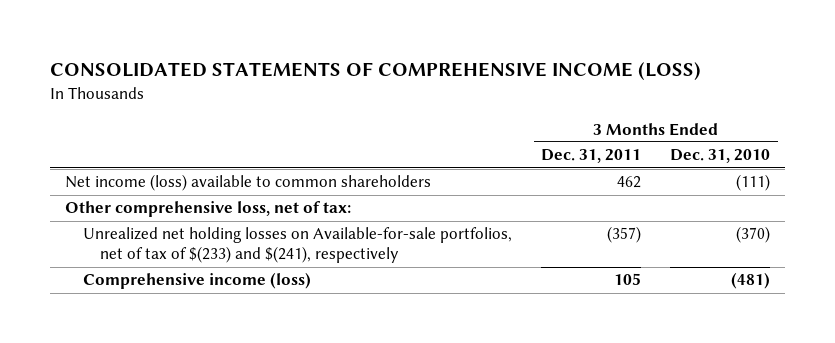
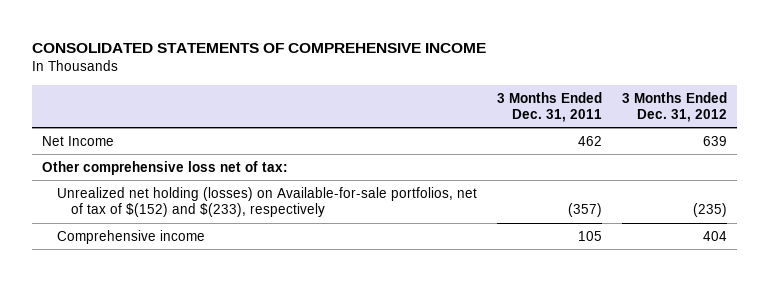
[50,62,702,81] CONSOLIDATED STATEMENTS OF COMPREHENSIVE INCOME (LOSS) -> [32,43,487,54] CONSOLIDATED STATEMENTS OF COMPREHENSIVE INCOME
[670,149,771,164] Dec. 31, 2010 -> none
none -> [621,91,727,123] 3 Months Ended Dec. 31, 2012
[64,174,431,192] Net income (loss) available to common shareholders -> [42,135,115,146] Net Income
[64,201,351,218] Other comprehensive loss, net of tax: -> [42,160,289,175] Other comprehensive loss net of tax:
[82,227,512,264] Unrealized net holding losses on Available-for-sale portfolios, net of tax of $(233) and $(241), respectively -> [56,186,477,218] Unrealized net holding (losses) on Available-for-sale portfolios, net of tax of $(152) and $(233), respectively
[82,272,311,290] Comprehensive income (loss) -> [56,229,205,244] Comprehensive income

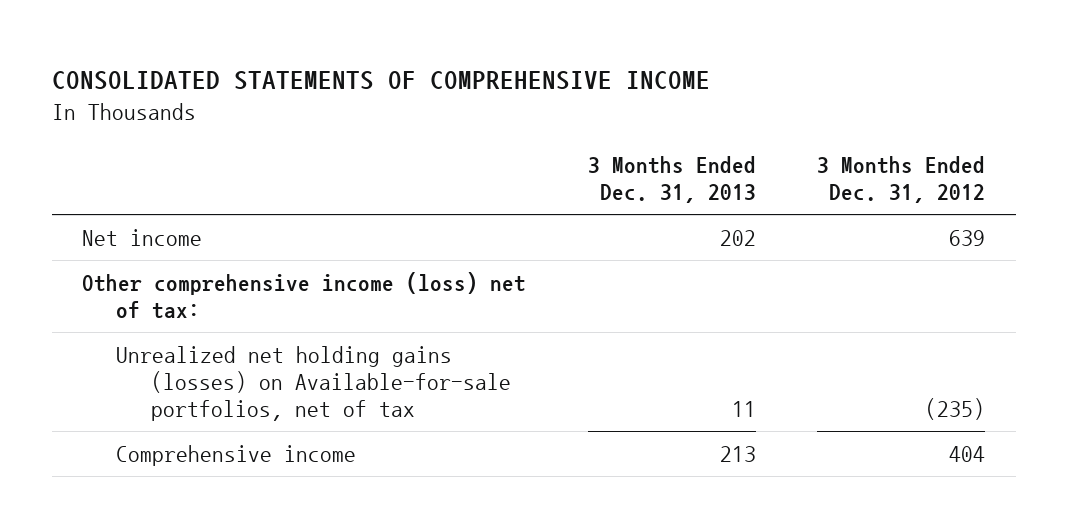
[496,91,602,123] 3 Months Ended Dec. 31, 2011 -> none
none -> [587,156,756,204] 3 Months Ended Dec. 31, 2013
[42,135,115,146] Net Income -> [82,228,203,246] Net income
[42,160,289,175] Other comprehensive loss net of tax: -> [82,271,527,320] Other comprehensive income (loss) net of tax:
[56,186,477,218] Unrealized net holding (losses) on Available-for-sale portfolios, net of tax of $(152) and $(233), respectively -> [116,345,511,422] Unrealized net holding gains (losses) on Available-for-sale portfolios, net of tax

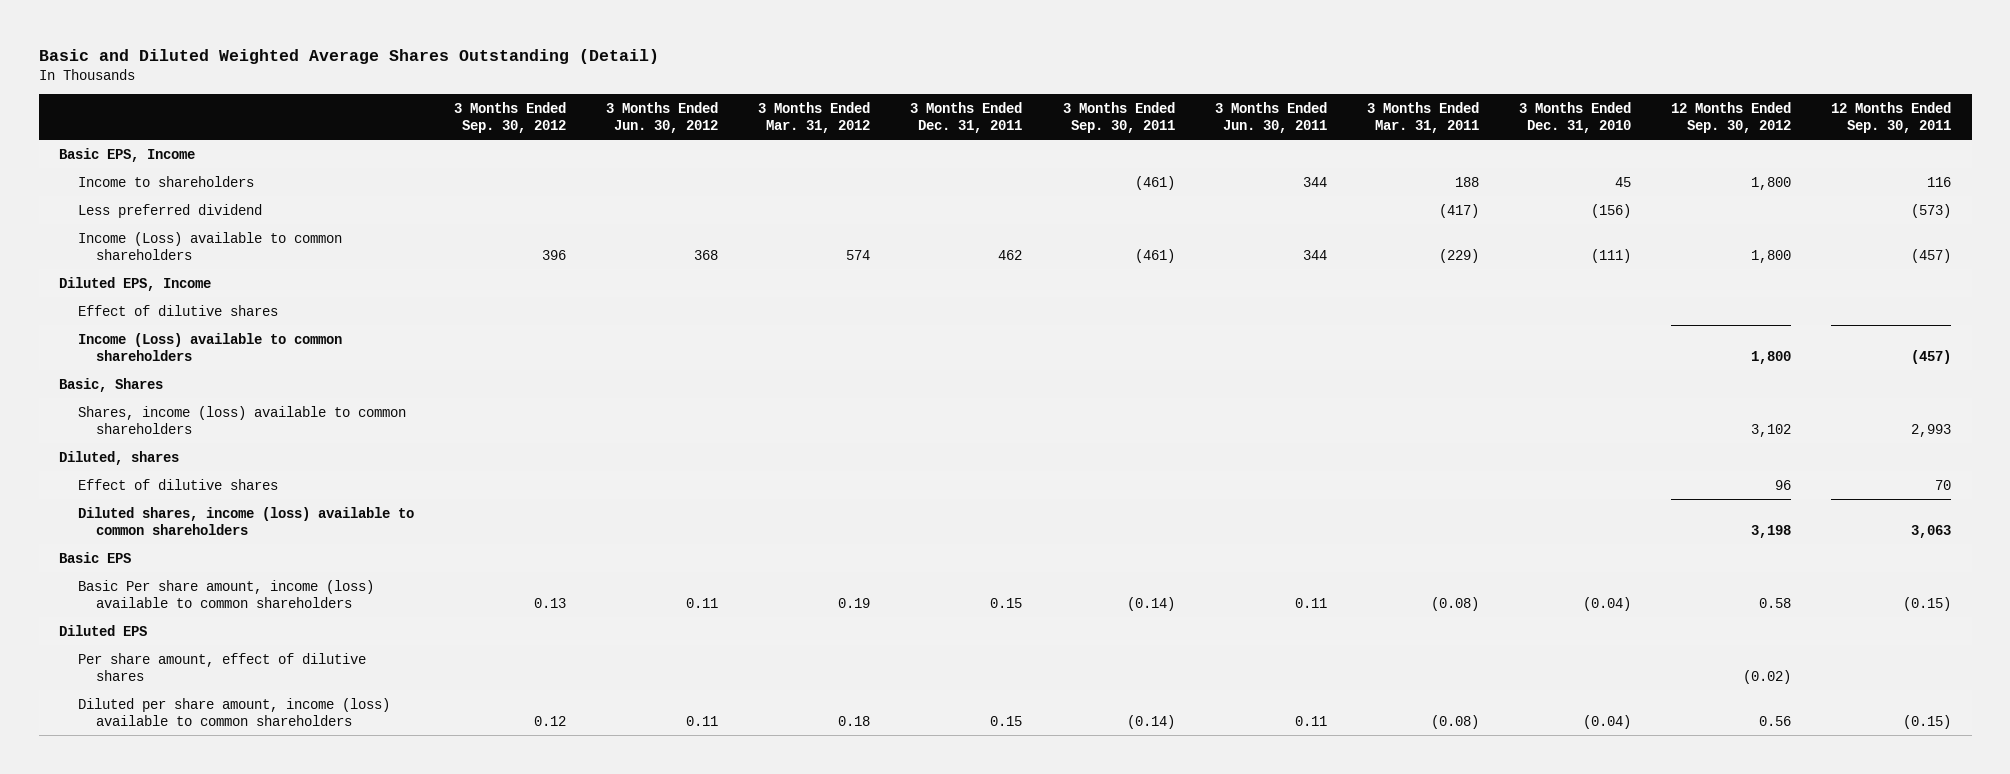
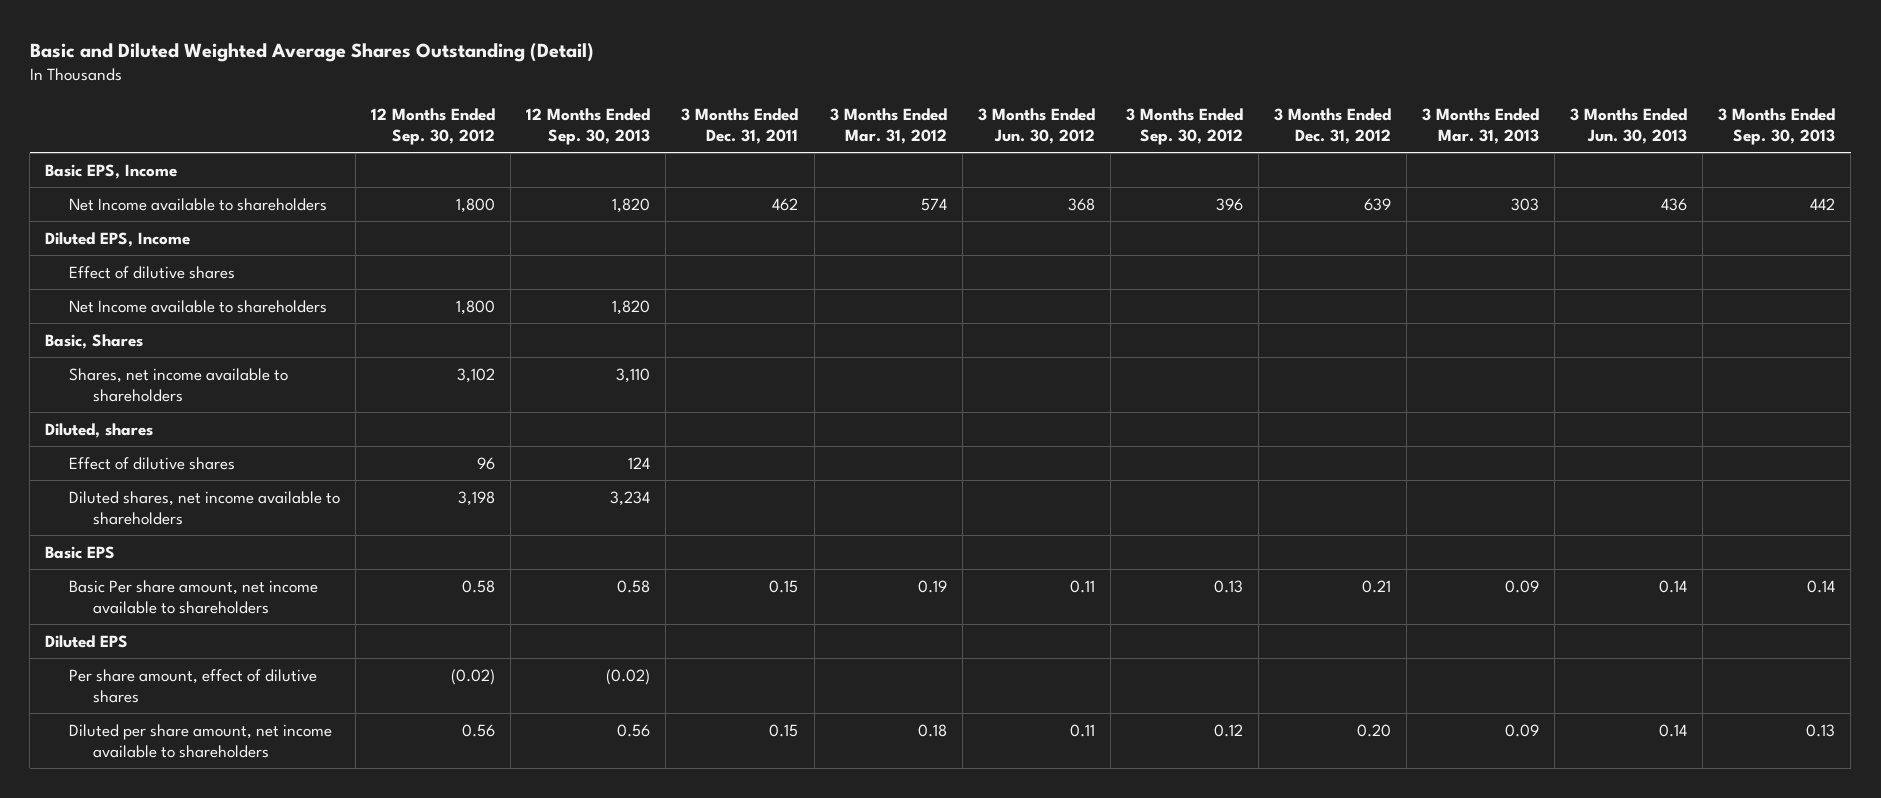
[1062,101,1175,134] 3 Months Ended Sep. 30, 2011 -> none
[1214,101,1327,134] 3 Months Ended Jun. 30, 2011 -> none
[1366,101,1479,134] 3 Months Ended Mar. 31, 2011 -> none
[1519,101,1632,134] 3 Months Ended Dec. 31, 2010 -> none
[1831,101,1952,134] 12 Months Ended Sep. 30, 2011 -> none
none -> [526,107,651,145] 12 Months Ended Sep. 30, 2013
none -> [1273,107,1391,144] 3 Months Ended Dec. 31, 2012
none -> [1422,107,1540,144] 3 Months Ended Mar. 31, 2013
none -> [1570,107,1688,144] 3 Months Ended Jun. 30, 2013
none -> [1718,107,1836,145] 3 Months Ended Sep. 30, 2013
[77,175,254,187] Income to shareholders -> none
[77,203,262,218] Less preferred dividend -> none
[77,231,342,260] Income (Loss) available to common shareholders -> [69,197,328,211] Net Income available to shareholders
[77,332,342,361] Income (Loss) available to common shareholders -> [69,299,328,313] Net Income available to shareholders
[77,405,406,434] Shares, income (loss) available to common shareholders -> [69,367,289,402] Shares, net income available to shareholders
[77,506,414,535] Diluted shares, income (loss) available to common shareholders -> [69,490,341,525] Diluted shares, net income available to shareholders
[77,579,374,608] Basic Per share amount, income (loss) available to common shareholders -> [69,579,319,614] Basic Per share amount, net income available to shareholders
[77,697,390,726] Diluted per share amount, income (loss) available to common shareholders -> [69,723,333,758] Diluted per share amount, net income available to shareholders

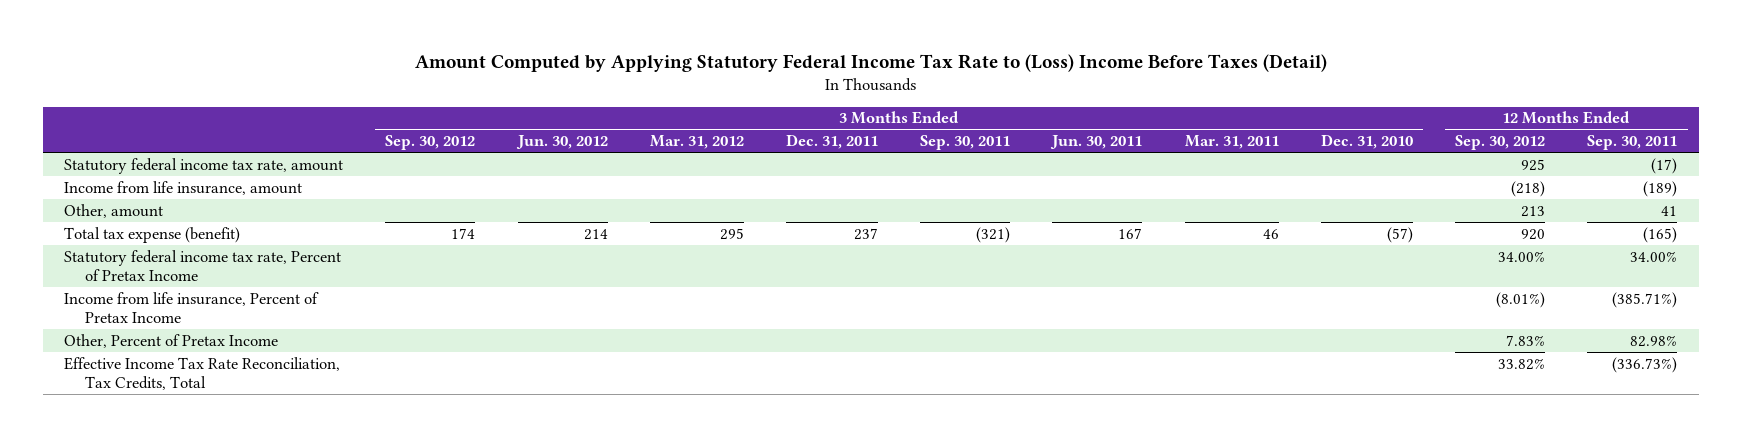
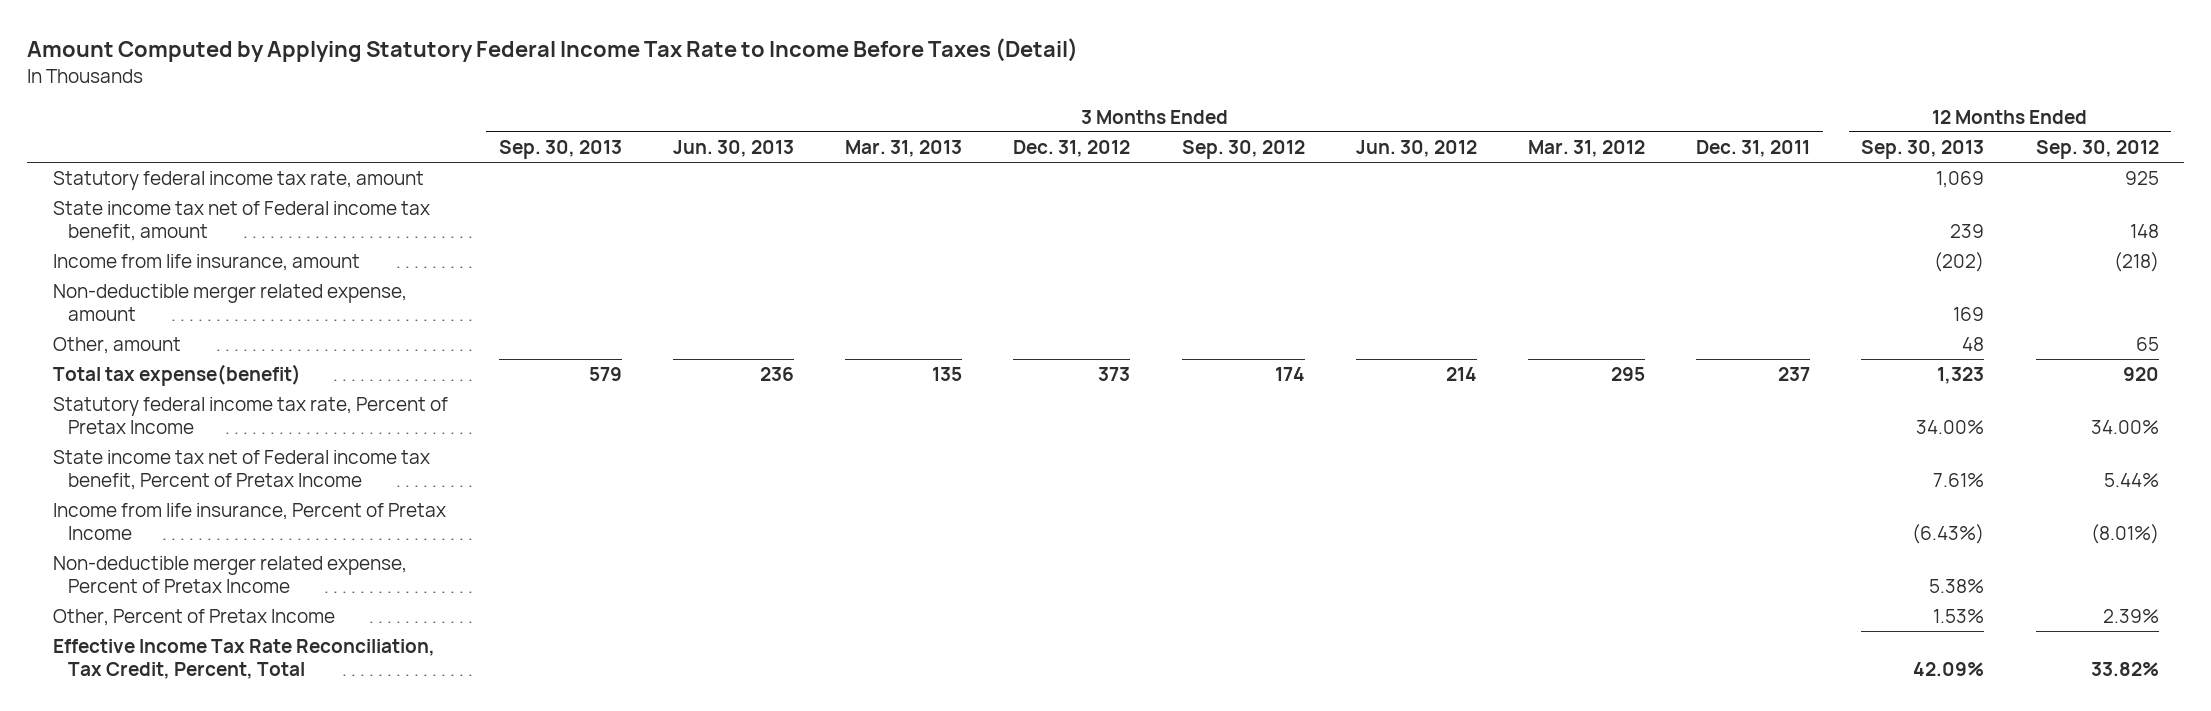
[414,54,1327,73] Amount Computed by Applying Statutory Federal Income Tax Rate to (Loss) Income Before Taxes (Detail) -> [27,37,1079,62] Amount Computed by Applying Statutory Federal Income Tax Rate to Income Before Taxes (Detail)
[920,135,1011,151] Sep. 30, 2011 -> none
[1050,135,1143,150] Jun. 30, 2011 -> none
[1184,135,1279,150] Mar. 31, 2011 -> none
[1320,134,1413,150] Dec. 31, 2010 -> none
[1587,135,1678,151] Sep. 30, 2011 -> none
none -> [498,139,622,159] Sep. 30, 2013
none -> [673,139,795,157] Jun. 30, 2013
none -> [845,139,963,157] Mar. 31, 2013
none -> [1013,139,1131,157] Dec. 31, 2012
none -> [1861,139,1985,159] Sep. 30, 2013
none -> [52,201,430,241] State income tax net of Federal income tax benefit, amount
none -> [52,284,407,321] Non-deductible merger related expense, amount
[1521,205,1546,217] 213 -> [2135,337,2159,352] 65
[64,226,241,243] Total tax expense (benefit) -> [52,364,301,387] Total tax expense(benefit)
none -> [52,450,430,490] State income tax net of Federal income tax benefit, Percent of Pretax Income
none -> [52,556,407,593] Non-deductible merger related expense, Percent of Pretax Income
[1506,334,1546,346] 7.83% -> [2102,609,2159,624] 2.39%
[64,356,341,390] Effective Income Tax Rate Reconciliation, Tax Credits, Total -> [52,639,435,679] Effective Income Tax Rate Reconciliation, Tax Credit, Percent, Total

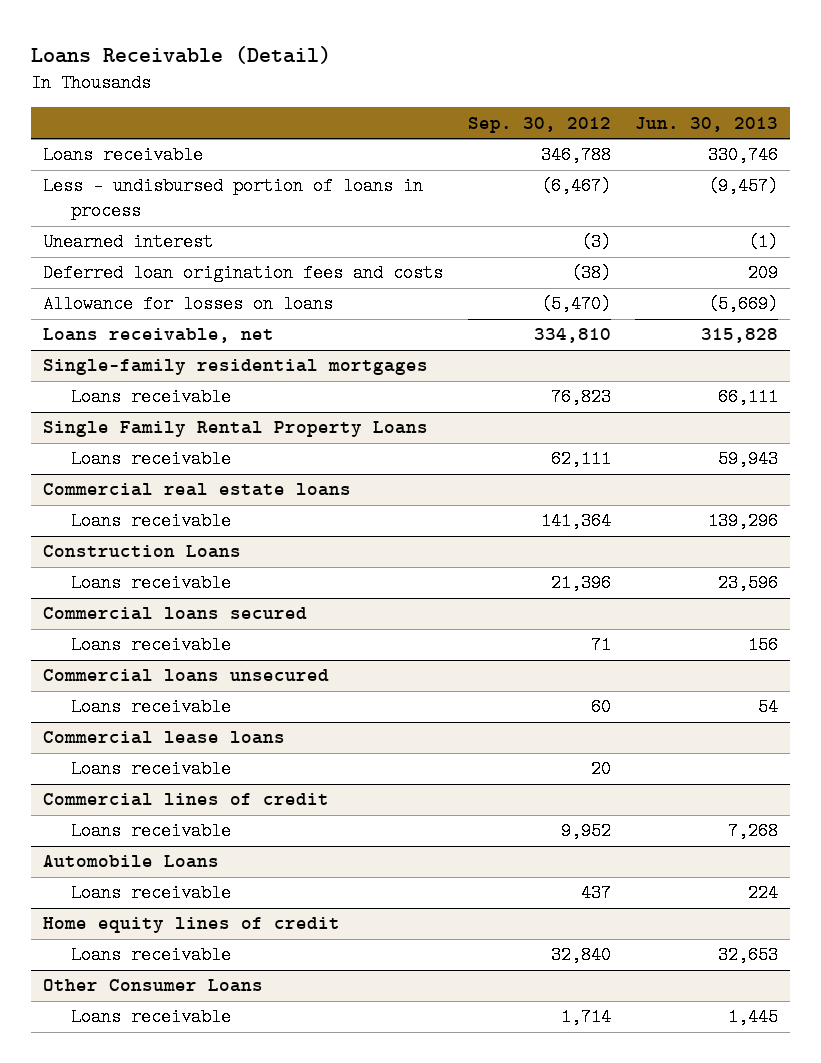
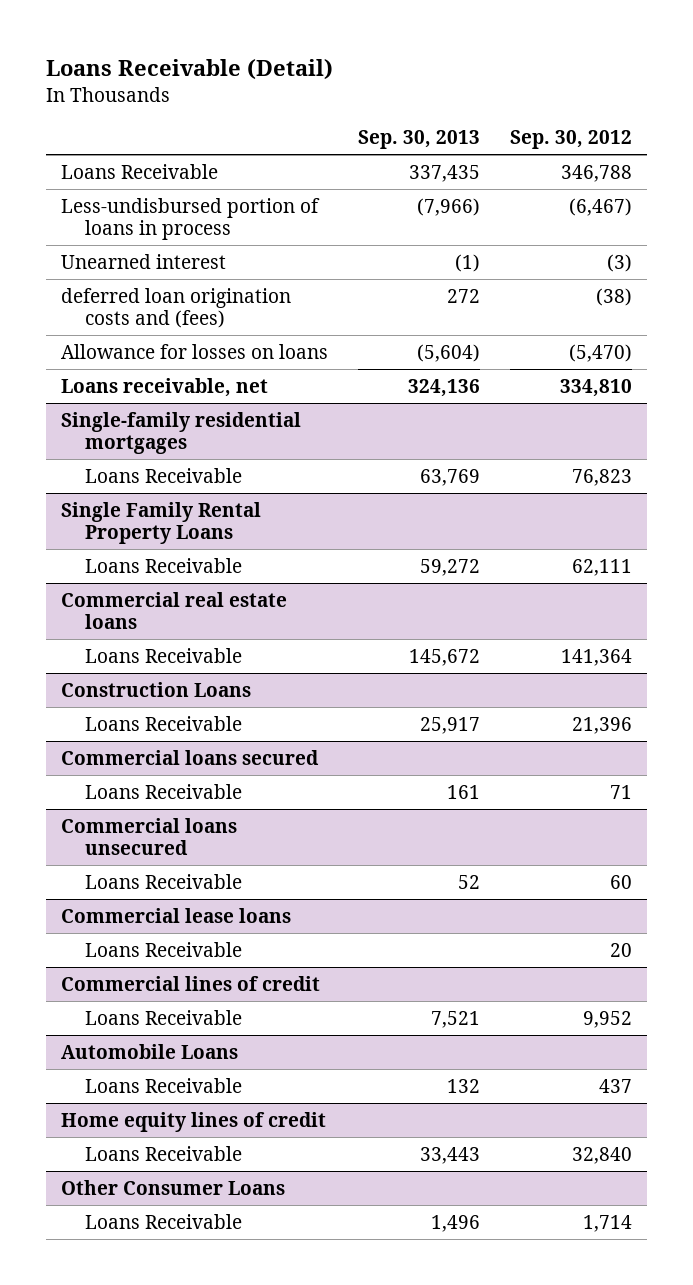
[634,116,778,132] Jun. 30, 2013 -> none
none -> [357,130,480,150] Sep. 30, 2013
[43,146,204,165] Loans receivable -> [61,163,219,179] Loans Receivable
[43,177,424,221] Less - undisbursed portion of loans in process -> [61,197,321,241] Less-undisbursed portion of loans in process
[43,264,444,283] Deferred loan origination fees and costs -> [61,287,292,329] deferred loan origination costs and (fees)
[71,388,232,407] Loans receivable -> [85,467,243,483] Loans Receivable
[71,450,232,469] Loans receivable -> [85,557,243,573] Loans Receivable
[71,512,232,531] Loans receivable -> [85,647,243,663] Loans Receivable
[71,574,232,593] Loans receivable -> [85,715,243,731] Loans Receivable
[71,636,232,655] Loans receivable -> [85,783,243,799] Loans Receivable
[71,698,232,717] Loans receivable -> [85,873,243,889] Loans Receivable
[71,760,232,779] Loans receivable -> [85,941,243,957] Loans Receivable
[71,822,232,841] Loans receivable -> [85,1009,243,1025] Loans Receivable
[71,884,232,903] Loans receivable -> [85,1077,243,1093] Loans Receivable
[71,946,232,965] Loans receivable -> [85,1145,243,1161] Loans Receivable
[71,1008,232,1027] Loans receivable -> [85,1213,243,1229] Loans Receivable

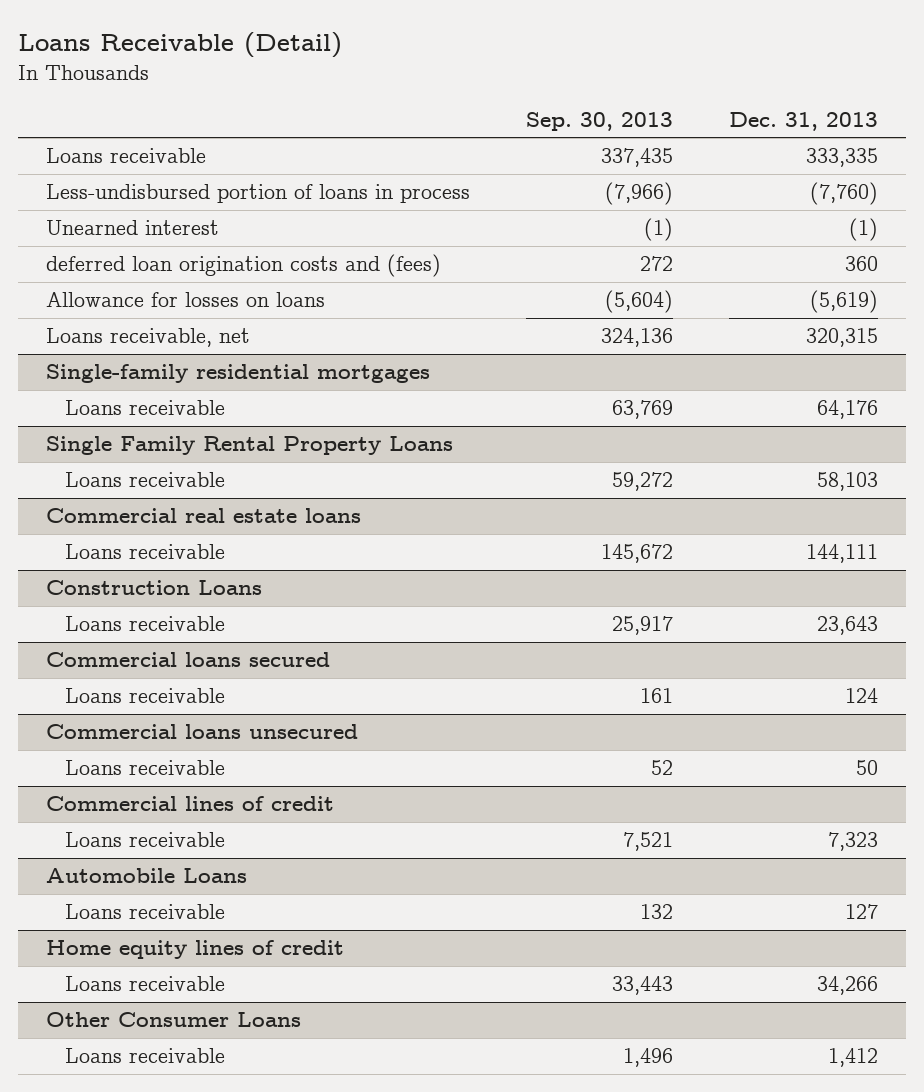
[509,130,632,150] Sep. 30, 2012 -> none
none -> [728,111,878,131] Dec. 31, 2013
[61,163,219,179] Loans Receivable -> [45,148,206,164] Loans receivable
[85,467,243,483] Loans Receivable -> [65,400,226,416] Loans receivable
[85,557,243,573] Loans Receivable -> [65,472,226,488] Loans receivable
[85,647,243,663] Loans Receivable -> [65,544,226,560] Loans receivable
[85,715,243,731] Loans Receivable -> [65,616,226,632] Loans receivable
[85,783,243,799] Loans Receivable -> [65,688,226,704] Loans receivable
[61,907,292,923] Commercial lease loans -> none
[85,941,243,957] Loans Receivable -> none
[85,873,243,889] Loans Receivable -> [65,760,226,776] Loans receivable
[85,1009,243,1025] Loans Receivable -> [65,832,226,848] Loans receivable
[85,1077,243,1093] Loans Receivable -> [65,904,226,920] Loans receivable
[85,1145,243,1161] Loans Receivable -> [65,976,226,992] Loans receivable
[85,1213,243,1229] Loans Receivable -> [65,1048,226,1064] Loans receivable

